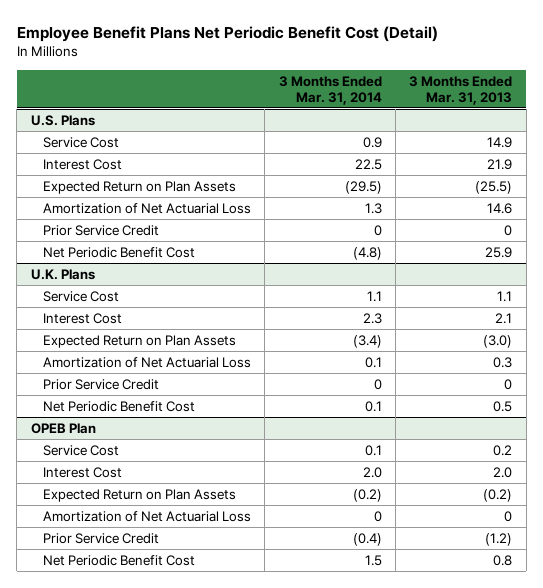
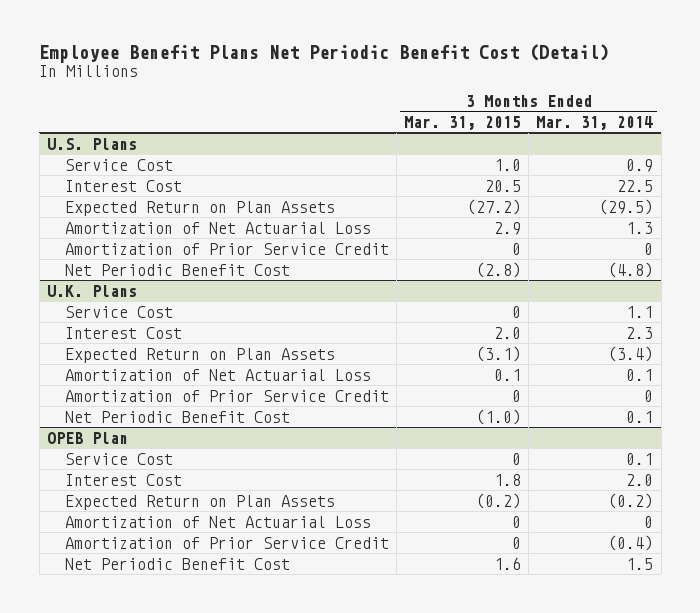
[409,75,513,105] 3 Months Ended Mar. 31, 2013 -> none
none -> [404,115,522,130] Mar. 31, 2015
[42,224,159,236] Prior Service Credit -> [64,242,389,255] Amortization of Prior Service Credit
[42,378,159,390] Prior Service Credit -> [64,389,389,402] Amortization of Prior Service Credit
[42,532,159,544] Prior Service Credit -> [64,536,389,549] Amortization of Prior Service Credit

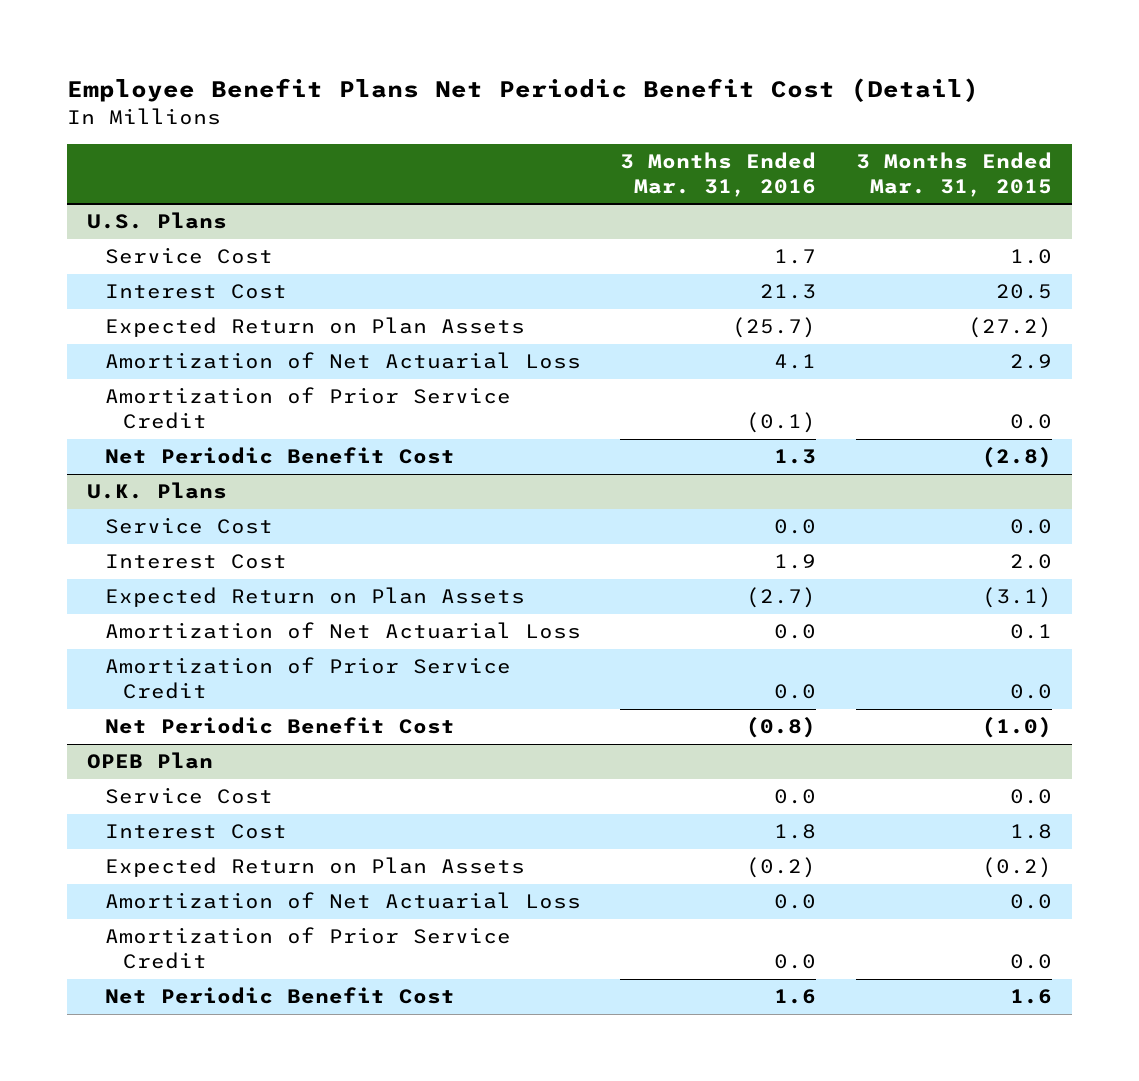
[536,115,654,130] Mar. 31, 2014 -> none
none -> [620,152,817,198] 3 Months Ended Mar. 31, 2016
[512,242,522,255] 0 -> [1009,414,1052,430] 0.0
[512,305,522,318] 0 -> [1009,519,1052,535] 0.0
[512,389,522,402] 0 -> [1009,684,1052,700] 0.0
[512,452,522,465] 0 -> [1009,789,1052,805] 0.0
[512,515,522,528] 0 -> [1009,894,1052,910] 0.0
[512,536,522,549] 0 -> [1009,954,1052,970] 0.0

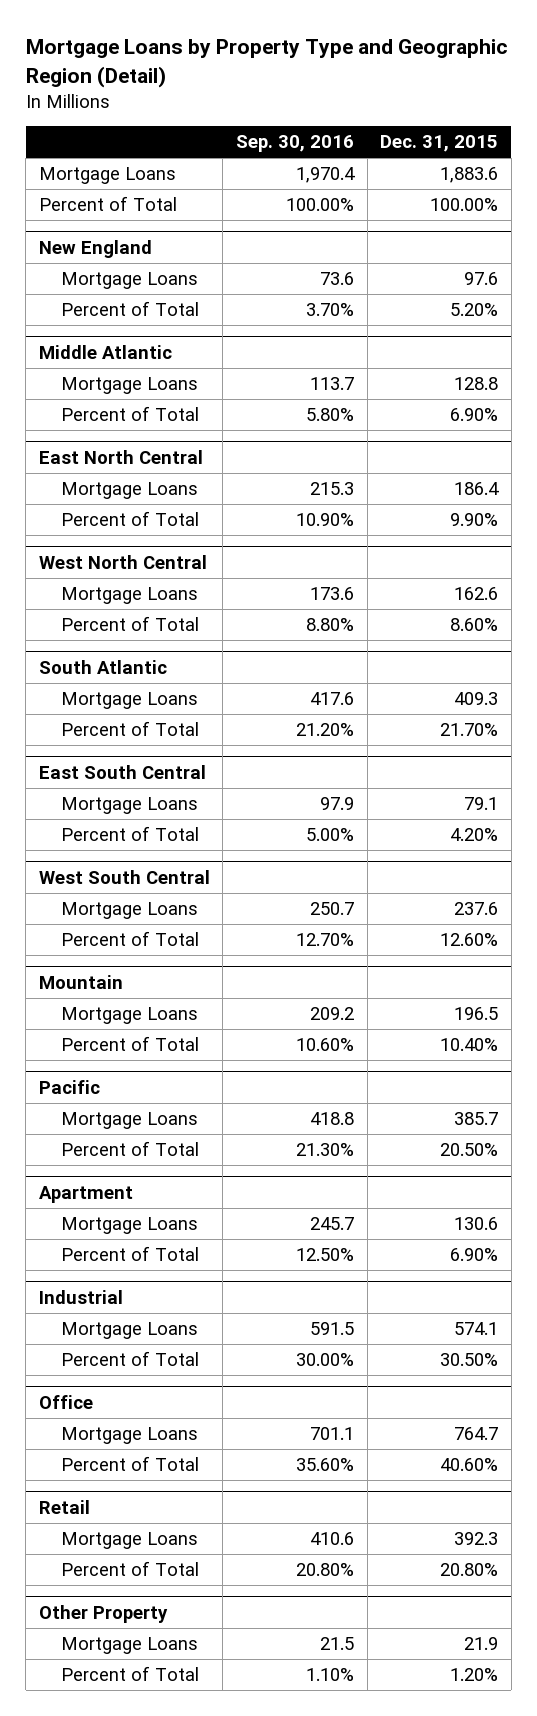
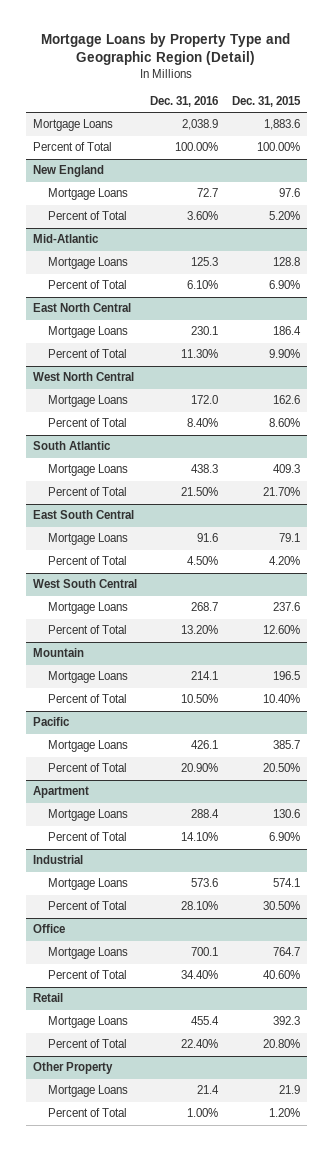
[236,135,355,153] Sep. 30, 2016 -> none
none -> [150,95,219,107] Dec. 31, 2016
[38,344,172,359] Middle Atlantic -> [32,234,99,244] Mid-Atlantic

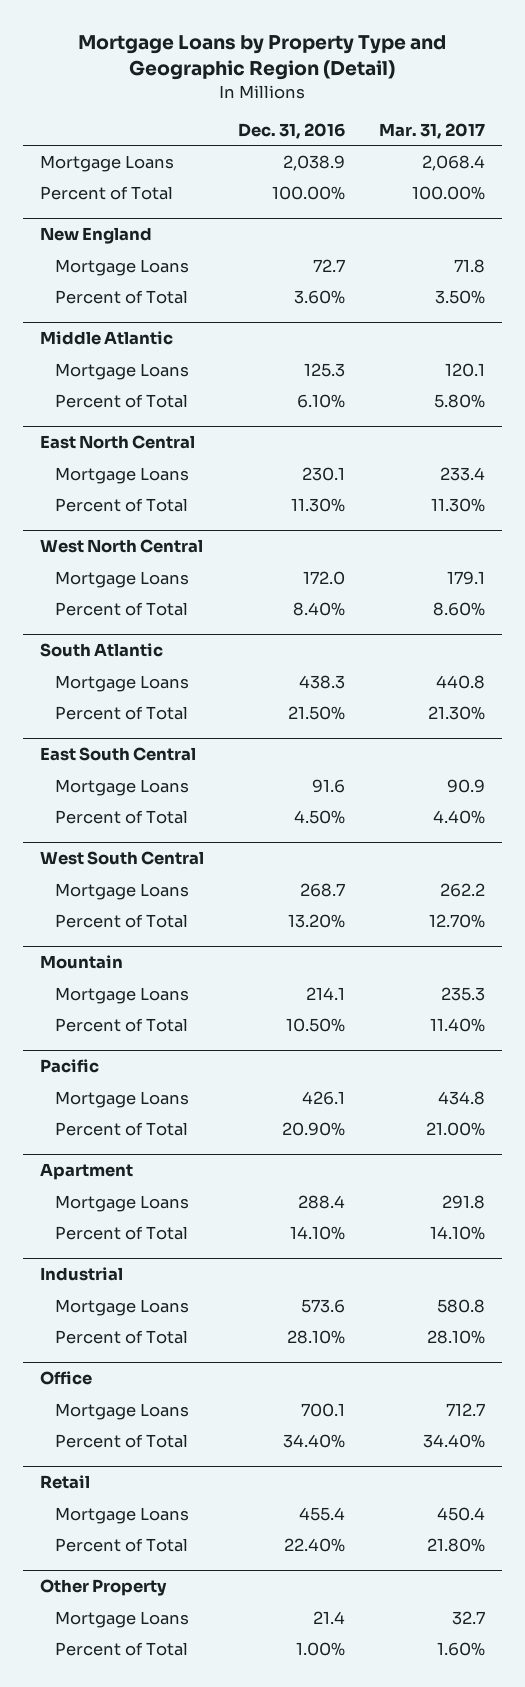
[231,95,301,107] Dec. 31, 2015 -> none
none -> [378,122,485,139] Mar. 31, 2017
[32,234,99,244] Mid-Atlantic -> [40,330,174,345] Middle Atlantic

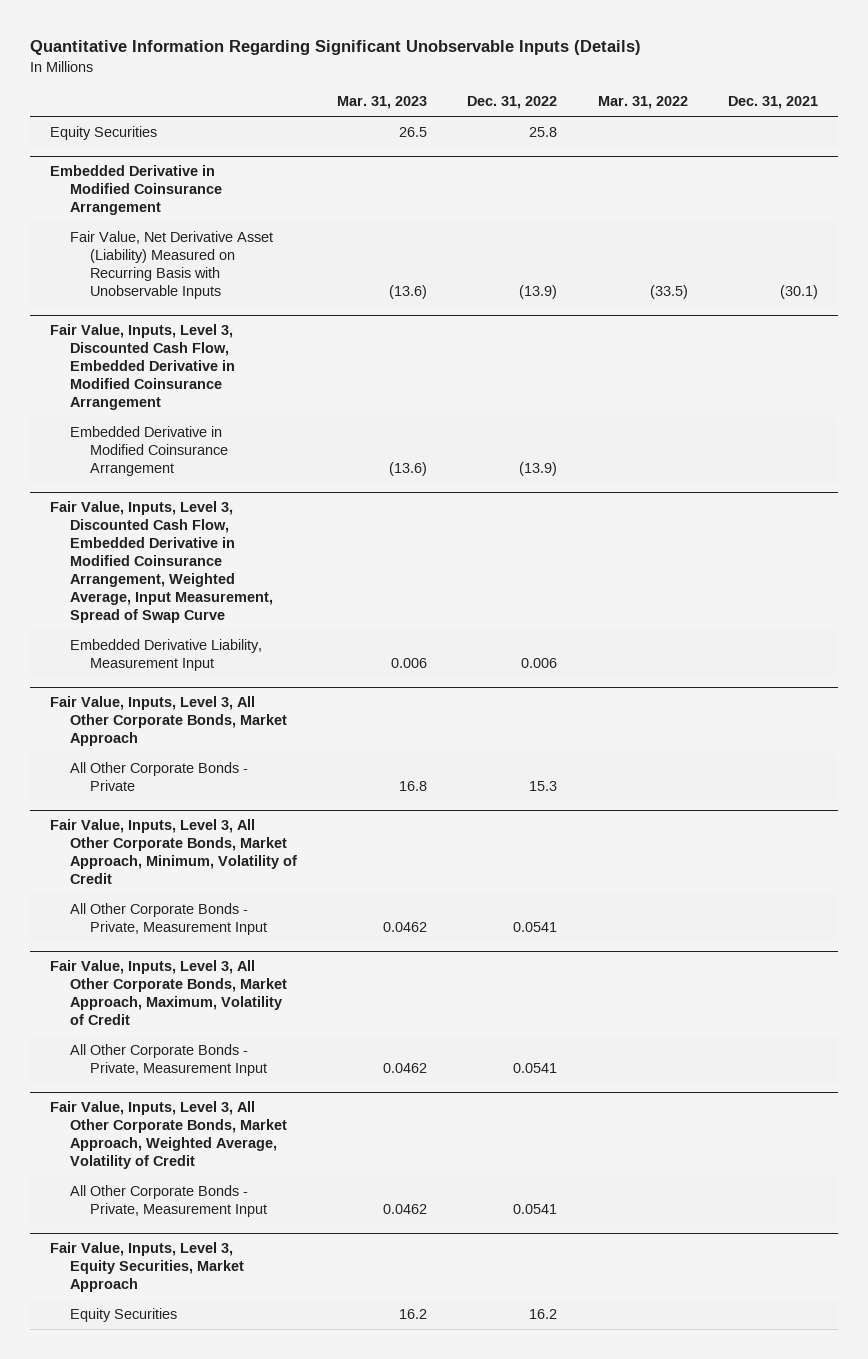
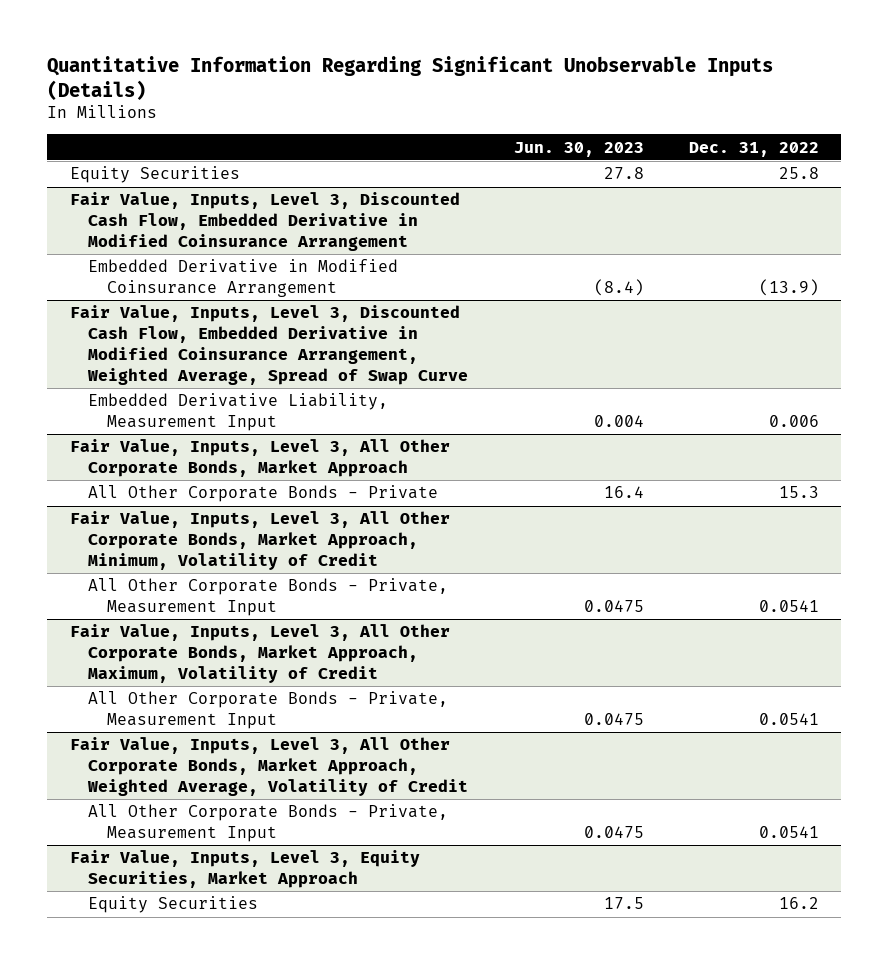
[336,96,427,110] Mar. 31, 2023 -> none
[597,96,688,110] Mar. 31, 2022 -> none
[727,96,818,110] Dec. 31, 2021 -> none
none -> [513,141,644,157] Jun. 30, 2023
[49,164,222,216] Embedded Derivative in Modified Coinsurance Arrangement -> none
[69,230,273,300] Fair Value, Net Derivative Asset (Liability) Measured on Recurring Basis with Unobservable Inputs -> none
[49,500,273,624] Fair Value, Inputs, Level 3, Discounted Cash Flow, Embedded Derivative in Modified Coinsurance Arrangement, Weighted Average, Input Measurement, Spread of Swap Curve -> [69,305,469,385] Fair Value, Inputs, Level 3, Discounted Cash Flow, Embedded Derivative in Modified Coinsurance Arrangement, Weighted Average, Spread of Swap Curve

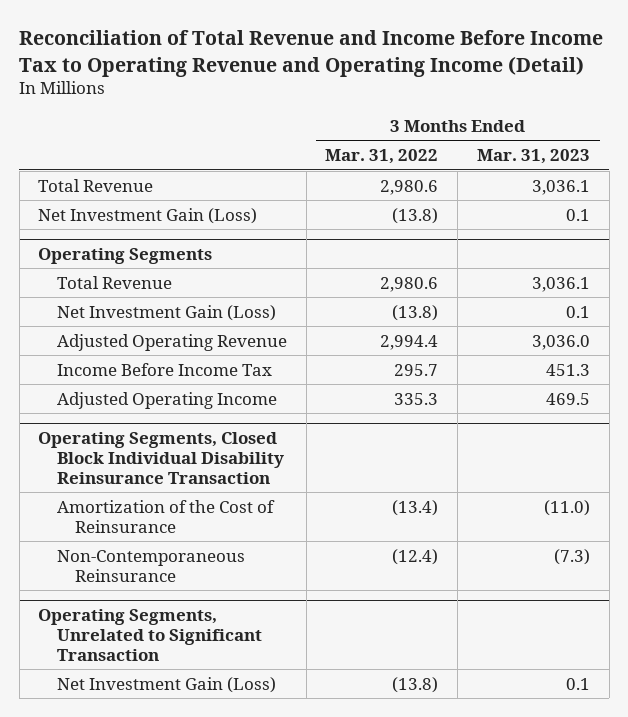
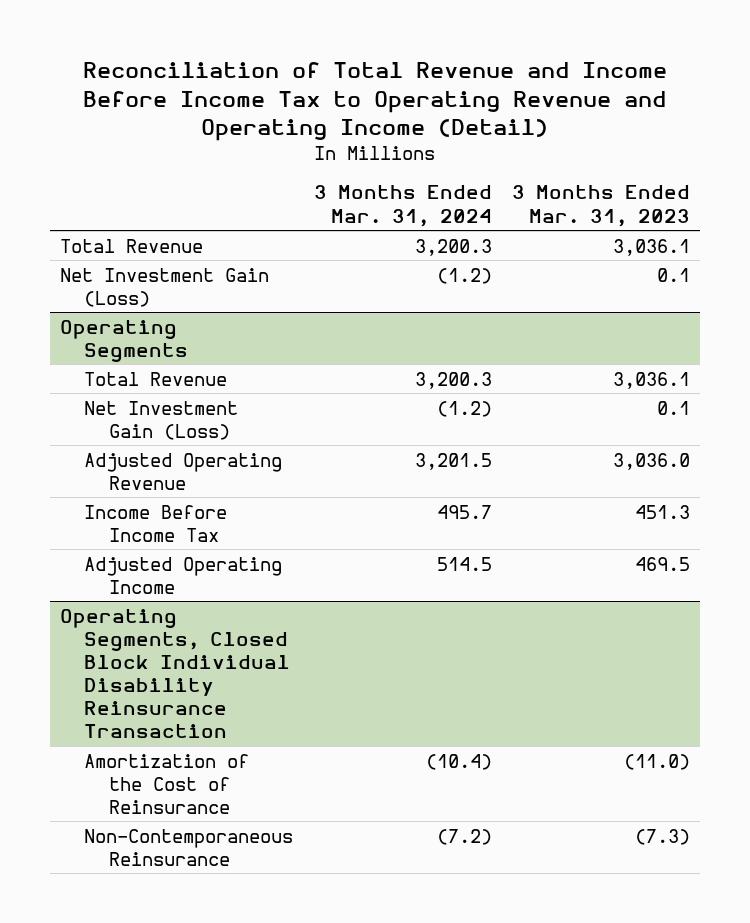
[325,149,439,165] Mar. 31, 2022 -> none
none -> [313,185,492,227] 3 Months Ended Mar. 31, 2024
[38,608,262,661] Operating Segments, Unrelated to Significant Transaction -> none
[56,676,276,693] Net Investment Gain (Loss) -> none

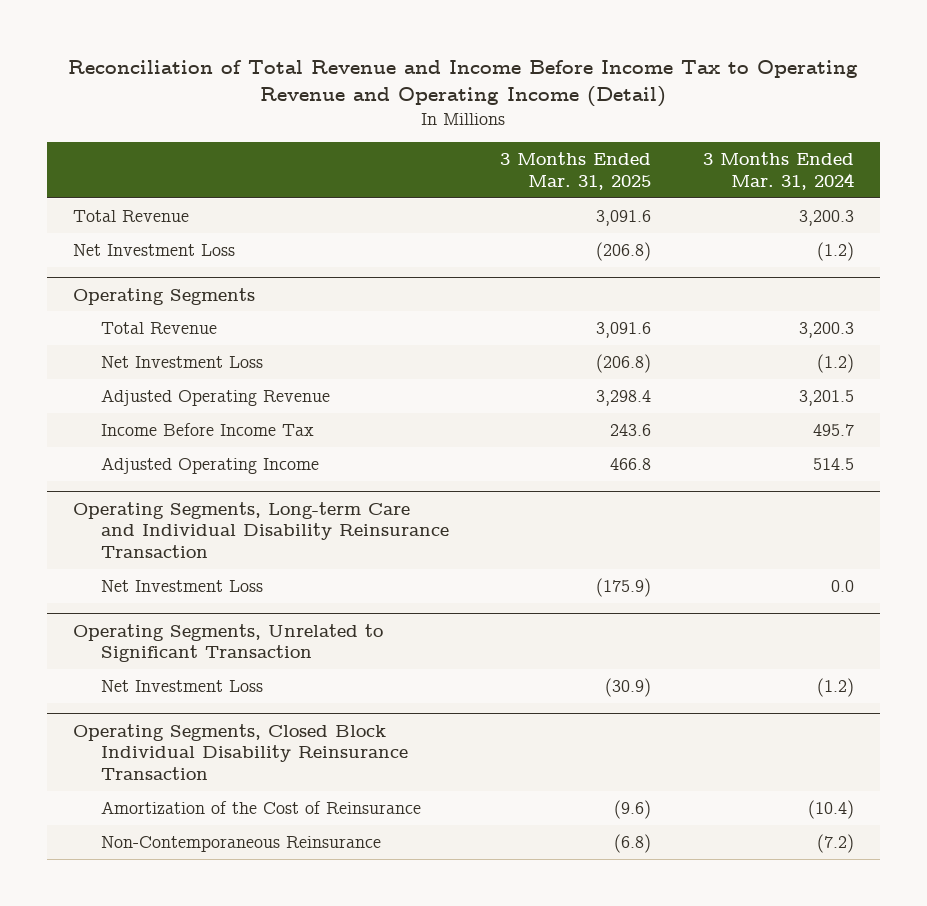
[511,185,690,227] 3 Months Ended Mar. 31, 2023 -> none
none -> [500,152,652,190] 3 Months Ended Mar. 31, 2025
[59,267,269,307] Net Investment Gain (Loss) -> [72,243,235,256] Net Investment Loss
[84,400,239,440] Net Investment Gain (Loss) -> [100,355,263,368] Net Investment Loss
none -> [72,501,449,558] Operating Segments, Long-term Care and Individual Disability Reinsurance Transaction
none -> [100,579,263,592] Net Investment Loss
none -> [72,623,383,663] Operating Segments, Unrelated to Significant Transaction
none -> [100,679,263,692] Net Investment Loss

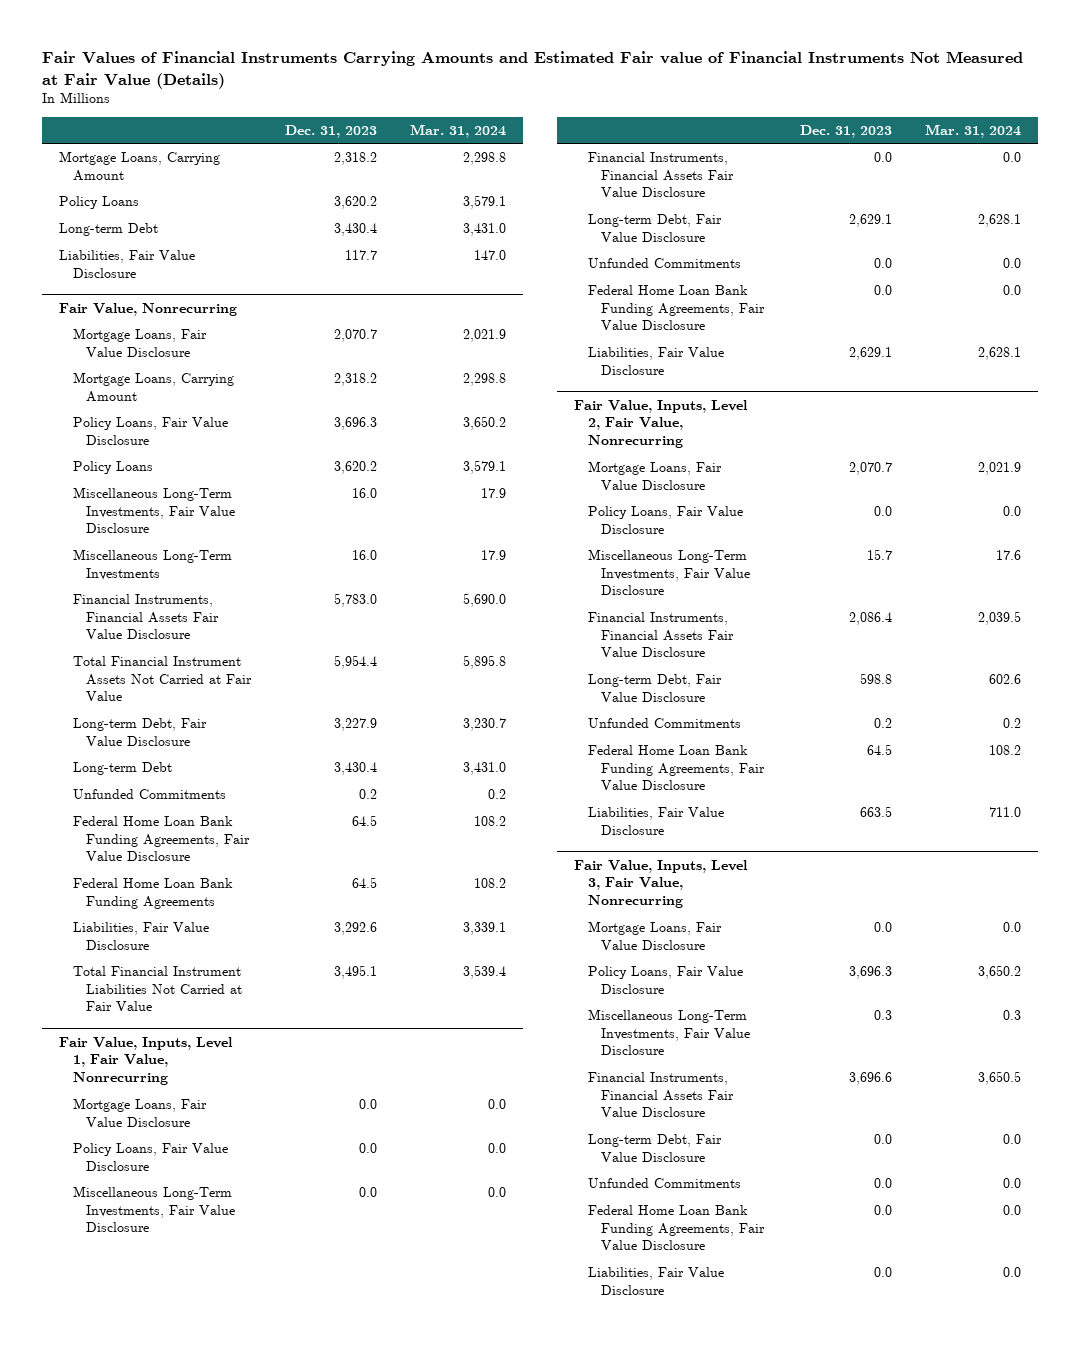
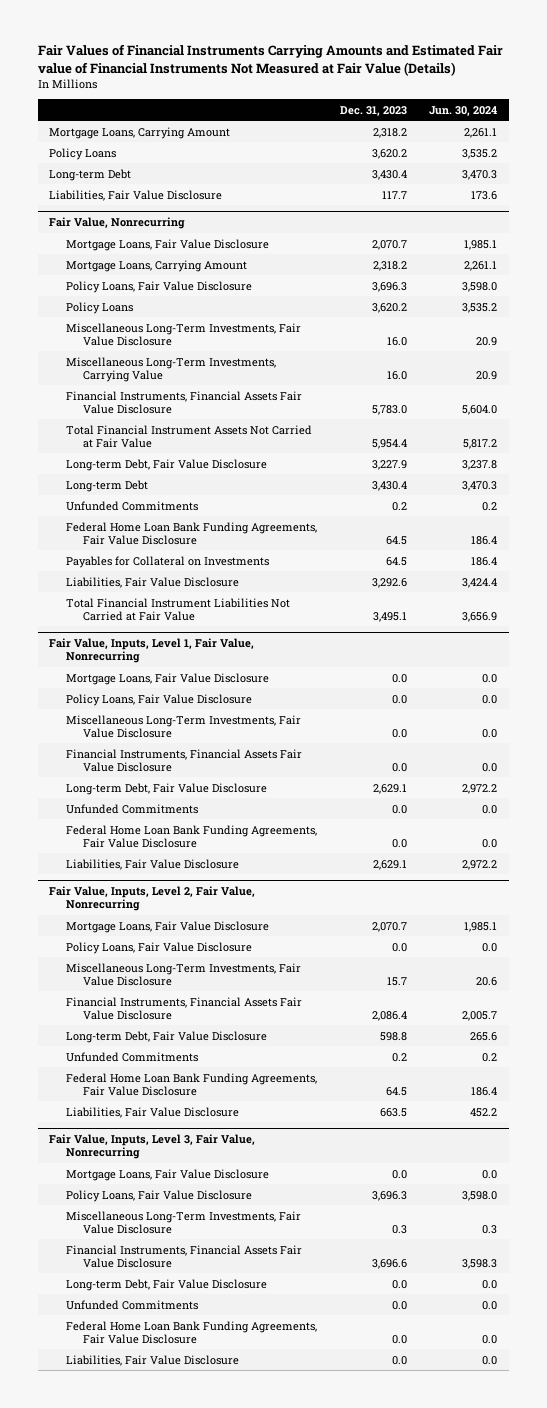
[410,123,507,138] Mar. 31, 2024 -> none
none -> [429,105,498,116] Jun. 30, 2024
[72,549,232,580] Miscellaneous Long-Term Investments -> [66,356,277,382] Miscellaneous Long-Term Investments, Carrying Value
[72,878,233,909] Federal Home Loan Bank Funding Agreements -> [66,555,270,568] Payables for Collateral on Investments

